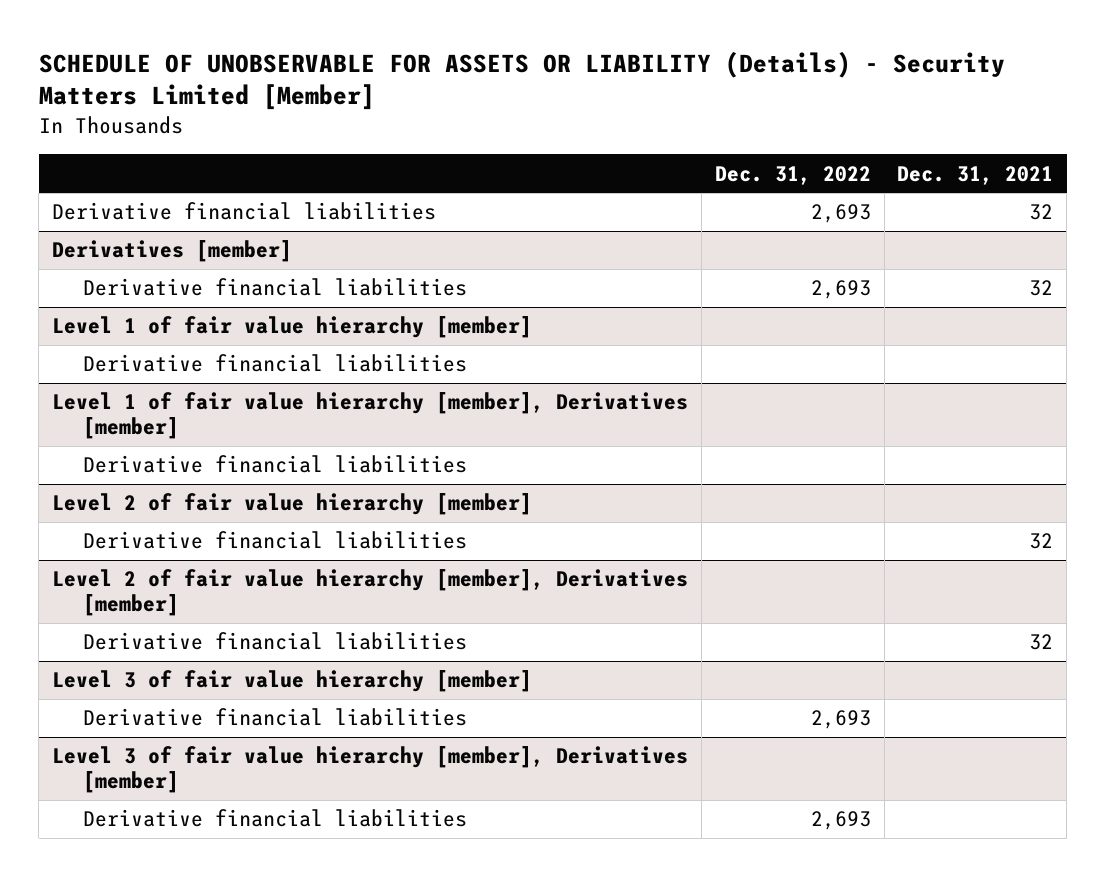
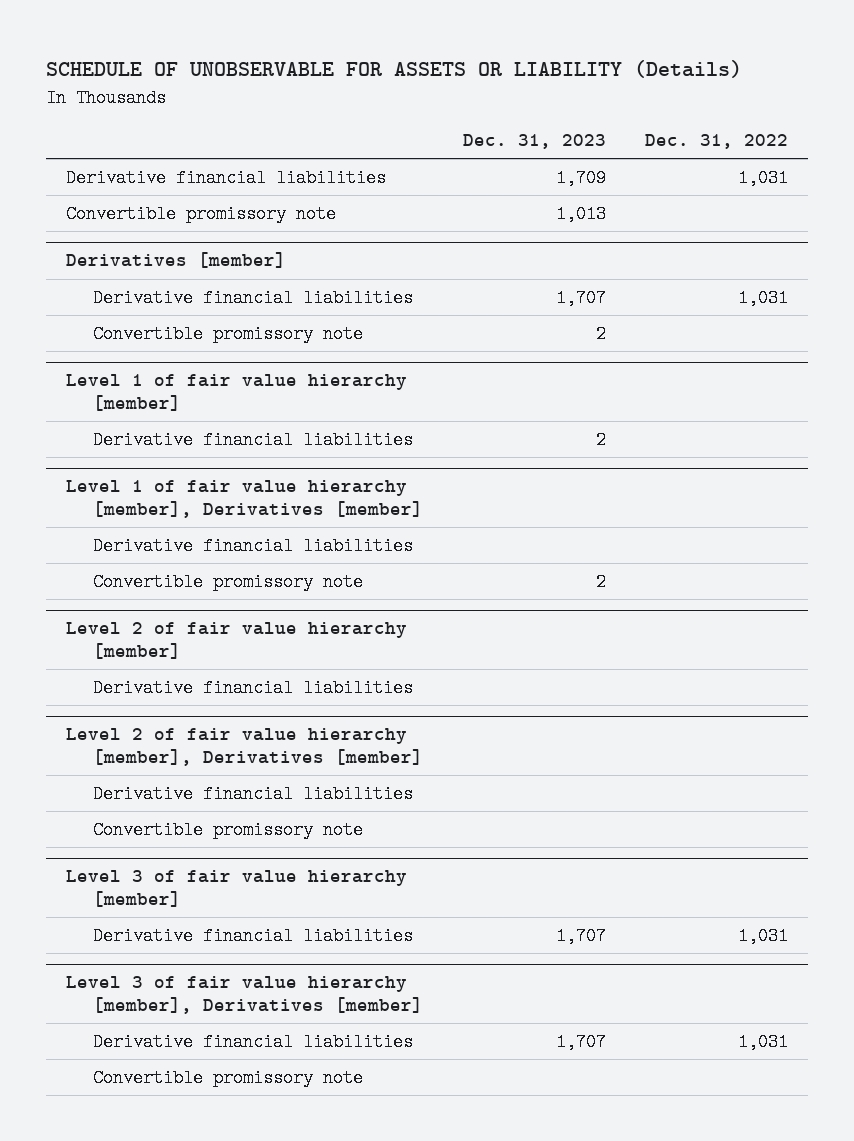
[38,50,1005,111] SCHEDULE OF UNOBSERVABLE FOR ASSETS OR LIABILITY (Details) - Security Matters Limited [Member] -> [45,60,742,79] SCHEDULE OF UNOBSERVABLE FOR ASSETS OR LIABILITY (Details)
[897,165,1054,185] Dec. 31, 2021 -> none
none -> [462,134,606,150] Dec. 31, 2023
[810,204,871,224] 2,693 -> [738,169,789,188] 1,031
none -> [65,205,336,224] Convertible promissory note
[810,280,871,300] 2,693 -> [738,289,789,308] 1,031
none -> [92,325,363,344] Convertible promissory note
none -> [92,573,363,592] Convertible promissory note
none -> [92,821,363,840] Convertible promissory note
[810,710,871,730] 2,693 -> [738,927,789,946] 1,031
[810,811,871,831] 2,693 -> [738,1033,789,1052] 1,031
none -> [92,1069,363,1088] Convertible promissory note

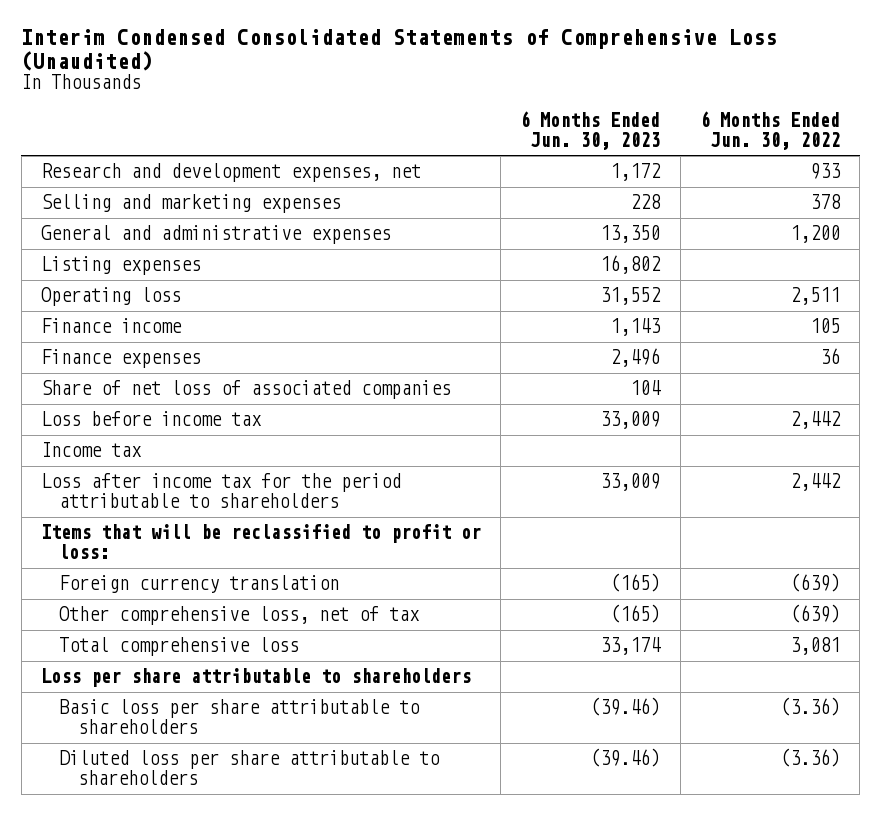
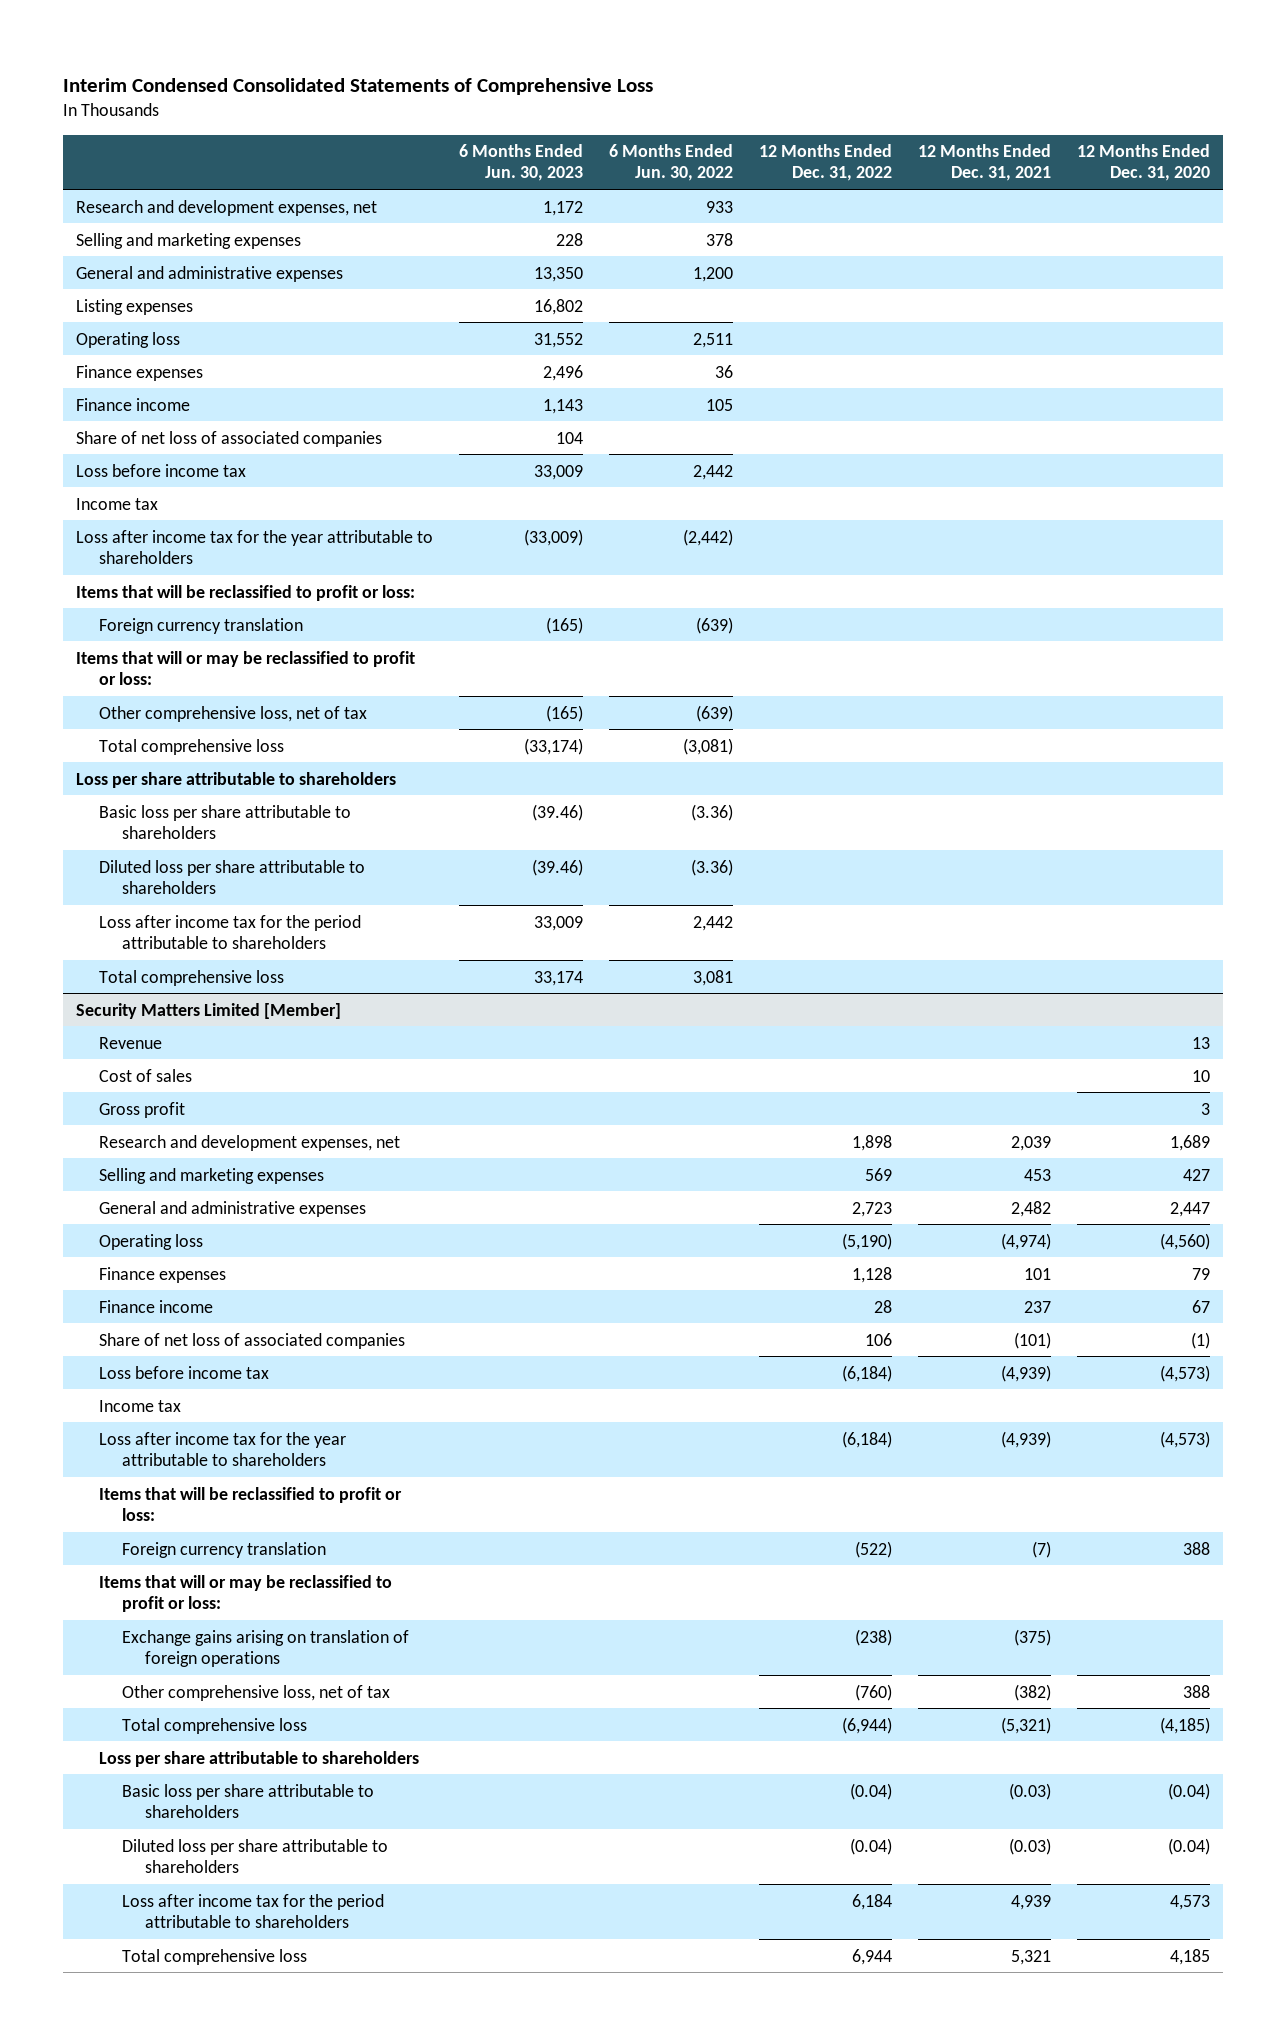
[21,28,778,71] Interim Condensed Consolidated Statements of Comprehensive Loss (Unaudited) -> [63,77,654,95] Interim Condensed Consolidated Statements of Comprehensive Loss
none -> [759,144,893,182] 12 Months Ended Dec. 31, 2022
none -> [918,144,1052,182] 12 Months Ended Dec. 31, 2021
none -> [1077,144,1211,182] 12 Months Ended Dec. 31, 2020
[40,318,182,334] Finance income -> [76,397,191,411] Finance income
none -> [76,529,434,564] Loss after income tax for the year attributable to shareholders
none -> [76,650,416,685] Items that will or may be reclassified to profit or loss:
none -> [99,738,285,755] Total comprehensive loss
[40,473,401,509] Loss after income tax for the period attributable to shareholders -> [99,914,362,949] Loss after income tax for the period attributable to shareholders
[59,637,300,657] Total comprehensive loss -> [99,969,285,986] Total comprehensive loss
none -> [76,1002,342,1019] Security Matters Limited [Member]
none -> [99,1036,163,1049] Revenue
none -> [99,1068,193,1082] Cost of sales
none -> [99,1101,186,1118] Gross profit
none -> [99,1134,401,1151] Research and development expenses, net
none -> [99,1167,325,1184] Selling and marketing expenses
none -> [99,1200,367,1217] General and administrative expenses
none -> [99,1233,204,1250] Operating loss
none -> [99,1266,227,1283] Finance expenses
none -> [99,1299,214,1313] Finance income
none -> [99,1332,406,1349] Share of net loss of associated companies
none -> [99,1365,270,1379] Loss before income tax
none -> [99,1399,182,1412] Income tax
none -> [99,1431,347,1466] Loss after income tax for the year attributable to shareholders
none -> [99,1486,403,1521] Items that will be reclassified to profit or loss:
none -> [121,1541,326,1558] Foreign currency translation
none -> [99,1574,393,1612] Items that will or may be reclassified to profit or loss:
none -> [121,1629,409,1667] Exchange gains arising on translation of foreign operations
none -> [121,1684,390,1701] Other comprehensive loss, net of tax
none -> [121,1717,307,1734] Total comprehensive loss
none -> [99,1750,420,1767] Loss per share attributable to shareholders
none -> [121,1783,374,1818] Basic loss per share attributable to shareholders
none -> [121,1838,388,1873] Diluted loss per share attributable to shareholders
none -> [121,1893,384,1928] Loss after income tax for the period attributable to shareholders
none -> [121,1948,307,1965] Total comprehensive loss

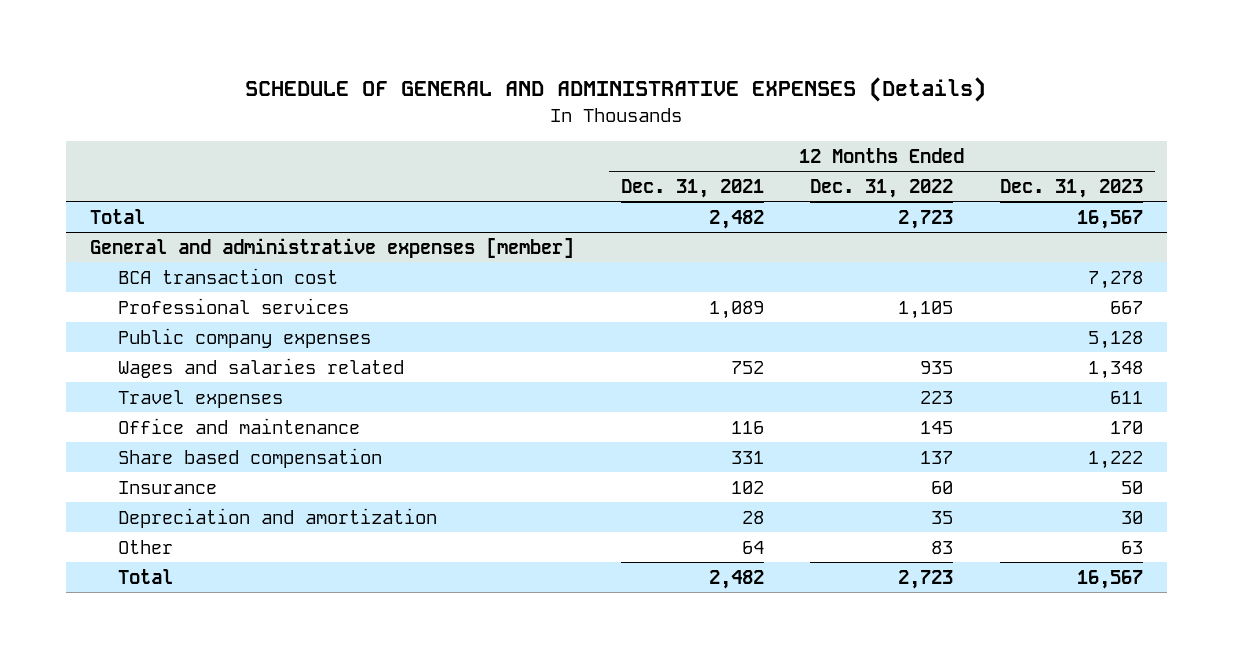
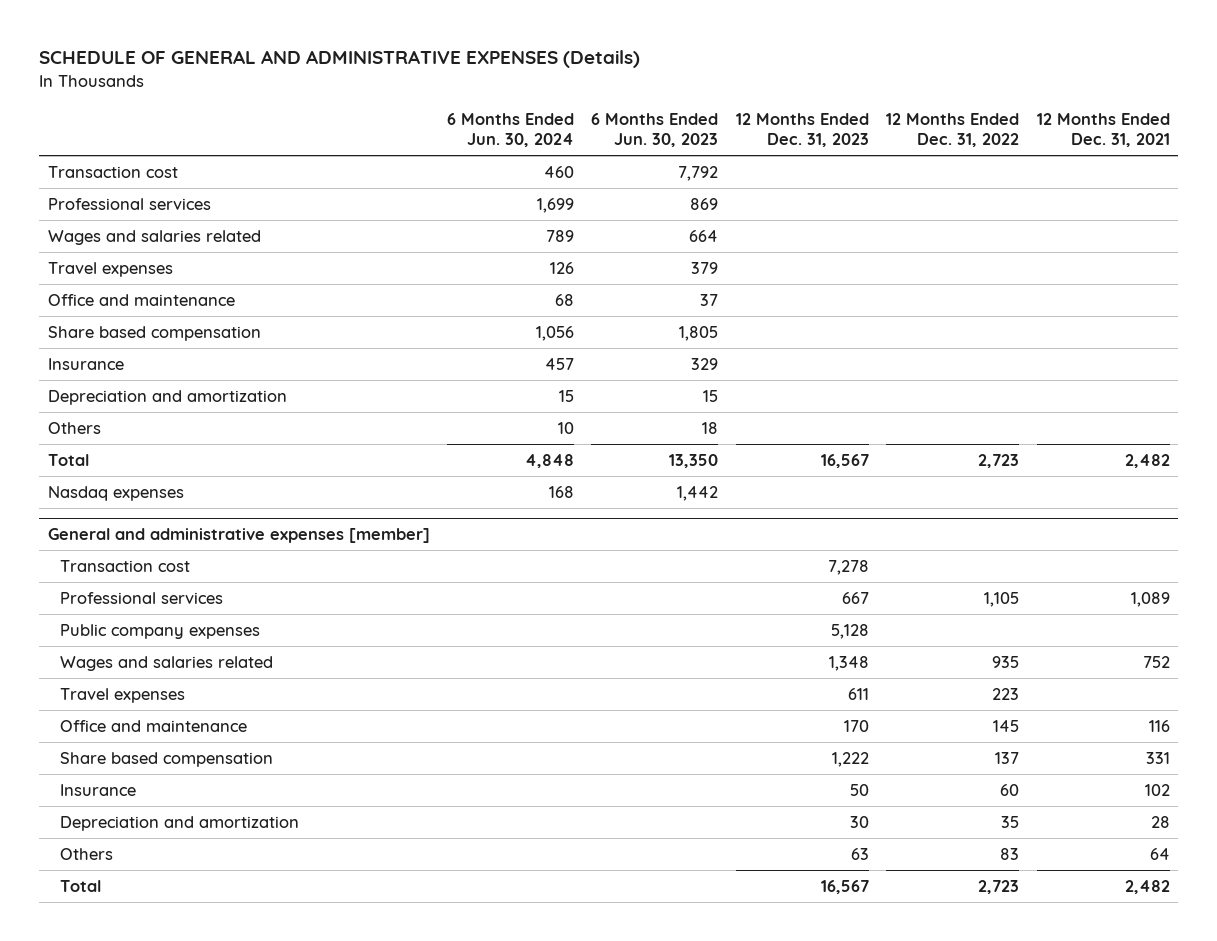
none -> [447,112,575,148] 6 Months Ended Jun. 30, 2024
none -> [591,112,719,148] 6 Months Ended Jun. 30, 2023
none -> [47,165,178,178] Transaction cost
none -> [47,197,211,210] Professional services
none -> [47,229,261,245] Wages and salaries related
none -> [47,261,173,277] Travel expenses
none -> [47,293,235,306] Office and maintenance
none -> [47,325,261,341] Share based compensation
none -> [47,357,124,370] Insurance
none -> [47,389,287,405] Depreciation and amortization
none -> [47,421,101,434] Others
none -> [47,485,184,501] Nasdaq expenses
[118,267,339,284] BCA transaction cost -> [59,559,190,572] Transaction cost
[118,539,174,554] Other -> [59,847,113,860] Others

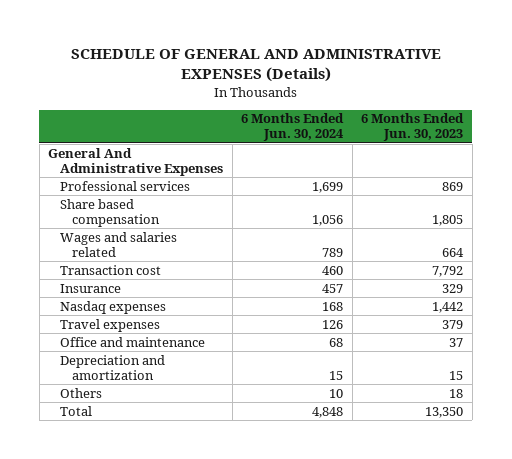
[735,112,869,148] 12 Months Ended Dec. 31, 2023 -> none
[886,112,1020,148] 12 Months Ended Dec. 31, 2022 -> none
[1036,112,1170,148] 12 Months Ended Dec. 31, 2021 -> none
none -> [48,147,224,176] General And Administrative Expenses
[47,325,261,341] Share based compensation -> [60,198,161,227] Share based compensation
[47,165,178,178] Transaction cost -> [60,264,162,275] Transaction cost
[47,357,124,370] Insurance -> [60,283,122,293] Insurance
[47,485,184,501] Nasdaq expenses -> [60,300,167,314] Nasdaq expenses
[47,528,430,544] General and administrative expenses [member] -> none
[59,559,190,572] Transaction cost -> none
[59,591,223,604] Professional services -> none
[59,623,260,639] Public company expenses -> none
[59,655,273,671] Wages and salaries related -> none
[59,687,185,703] Travel expenses -> none
[59,719,247,732] Office and maintenance -> none
[59,751,273,767] Share based compensation -> none
[59,783,136,796] Insurance -> none
[59,815,299,831] Depreciation and amortization -> none
[59,847,113,860] Others -> none
[59,879,101,892] Total -> none

